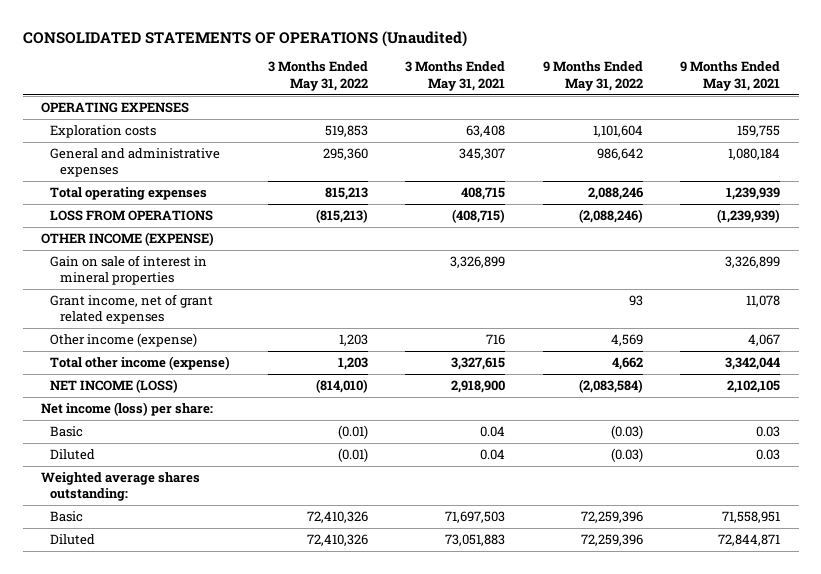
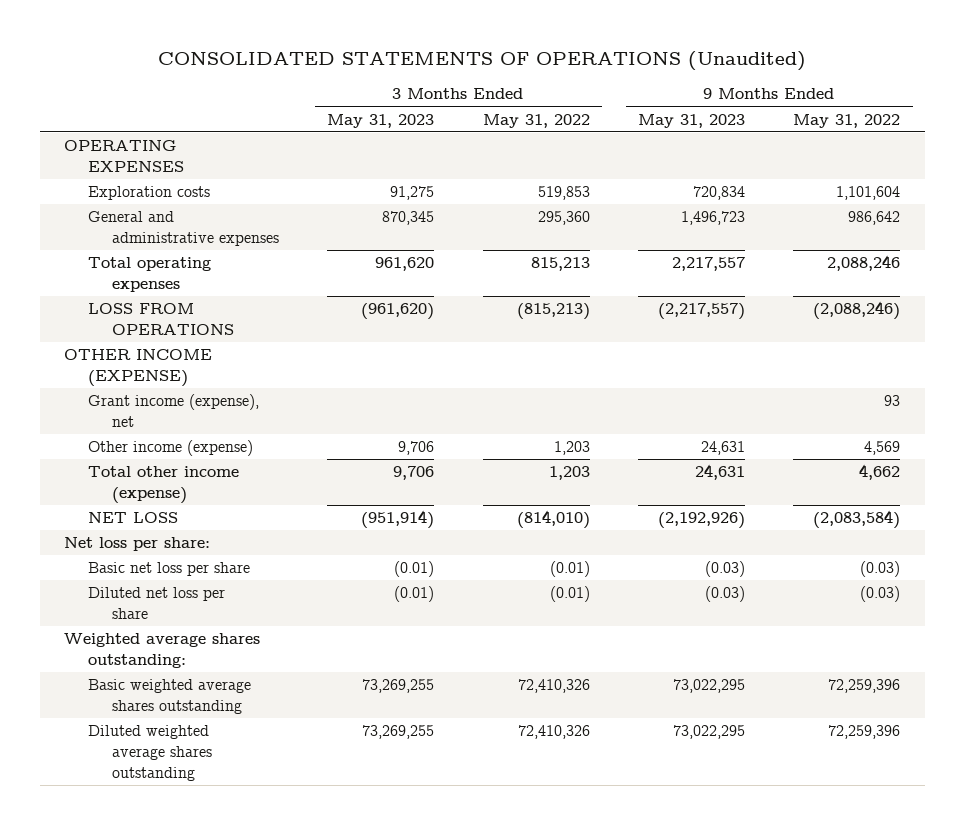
[405,61,506,91] 3 Months Ended May 31, 2021 -> none
[680,61,781,91] 9 Months Ended May 31, 2021 -> none
none -> [327,113,435,128] May 31, 2023
none -> [637,113,745,128] May 31, 2023
[50,254,208,286] Gain on sale of interest in mineral properties -> none
[50,293,214,325] Grant income, net of grant related expenses -> [87,394,259,428] Grant income (expense), net
[50,378,179,393] NET INCOME (LOSS) -> [87,512,178,524] NET LOSS
[41,401,214,416] Net income (loss) per share: -> [64,537,211,552] Net loss per share:
[50,425,84,437] Basic -> [87,562,250,577] Basic net loss per share
[50,448,96,460] Diluted -> [87,587,225,620] Diluted net loss per share
[50,510,84,522] Basic -> [87,679,251,715] Basic weighted average shares outstanding
[50,533,96,545] Diluted -> [87,725,212,782] Diluted weighted average shares outstanding

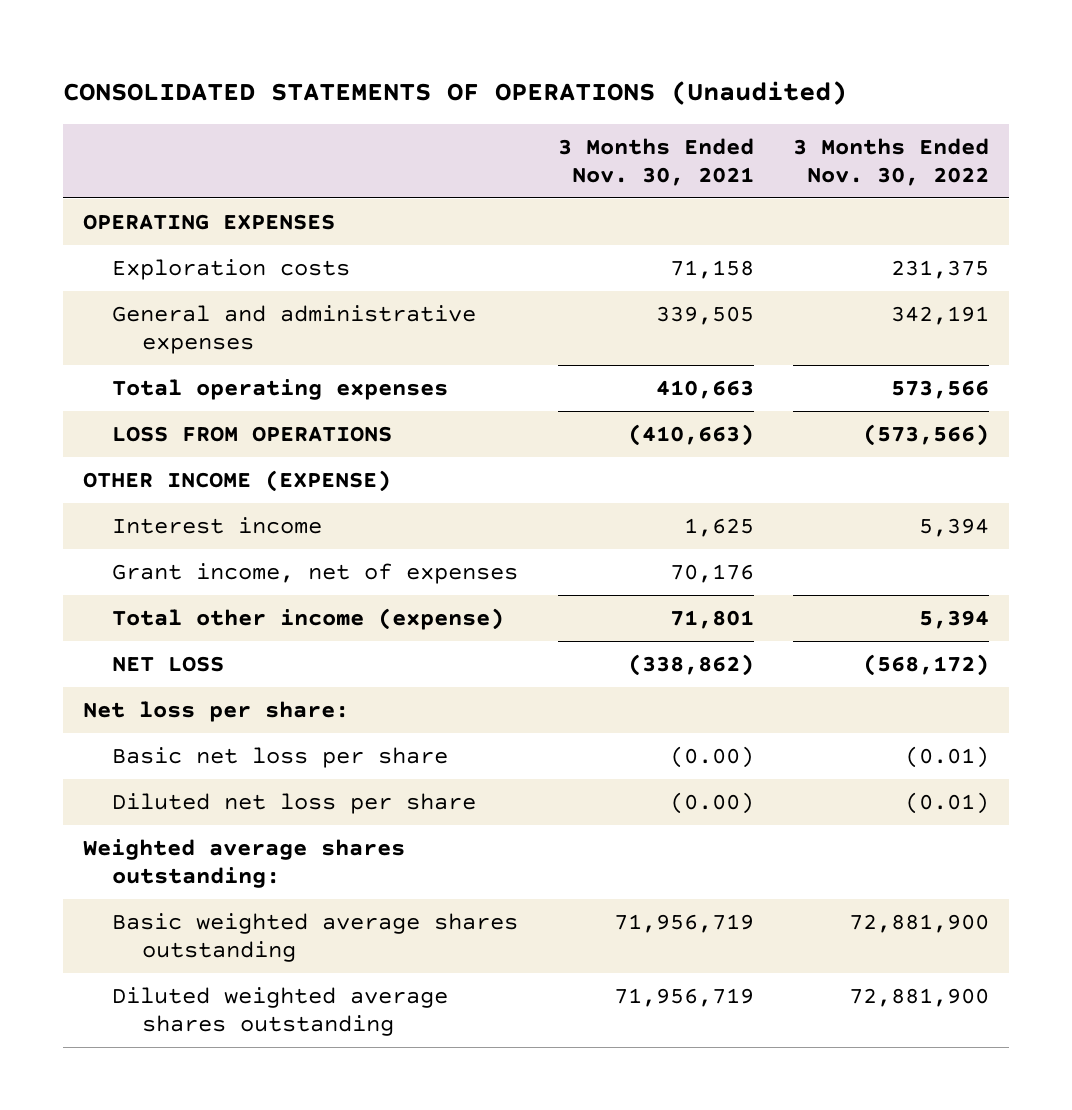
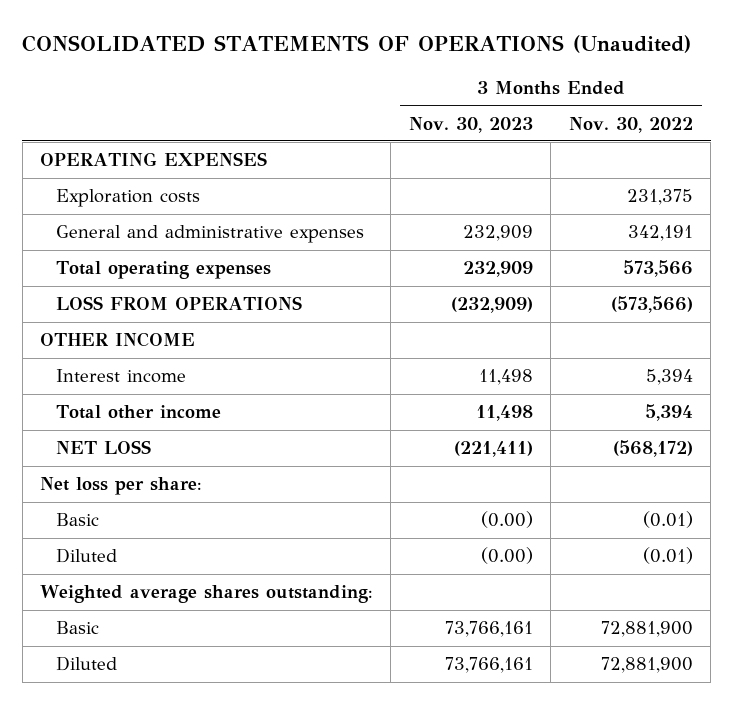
[557,137,754,186] 3 Months Ended Nov. 30, 2021 -> none
none -> [408,116,533,133] Nov. 30, 2023
[82,469,391,492] OTHER INCOME (EXPENSE) -> [40,332,196,348] OTHER INCOME
[112,562,519,584] Grant income, net of expenses -> none
[112,607,505,630] Total other income (expense) -> [56,405,222,420] Total other income
[112,746,449,768] Basic net loss per share -> [56,513,100,527] Basic
[112,792,477,814] Diluted net loss per share -> [56,548,118,564] Diluted
[112,912,519,962] Basic weighted average shares outstanding -> [56,621,100,635] Basic
[112,986,449,1036] Diluted weighted average shares outstanding -> [56,656,118,672] Diluted

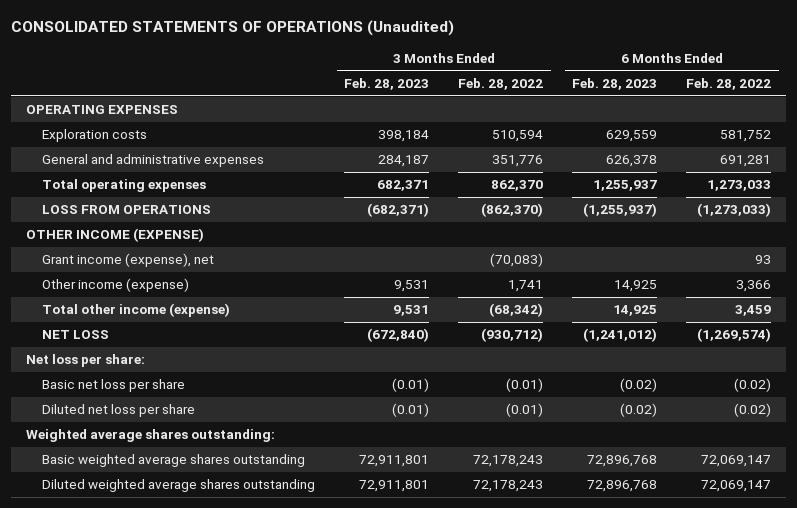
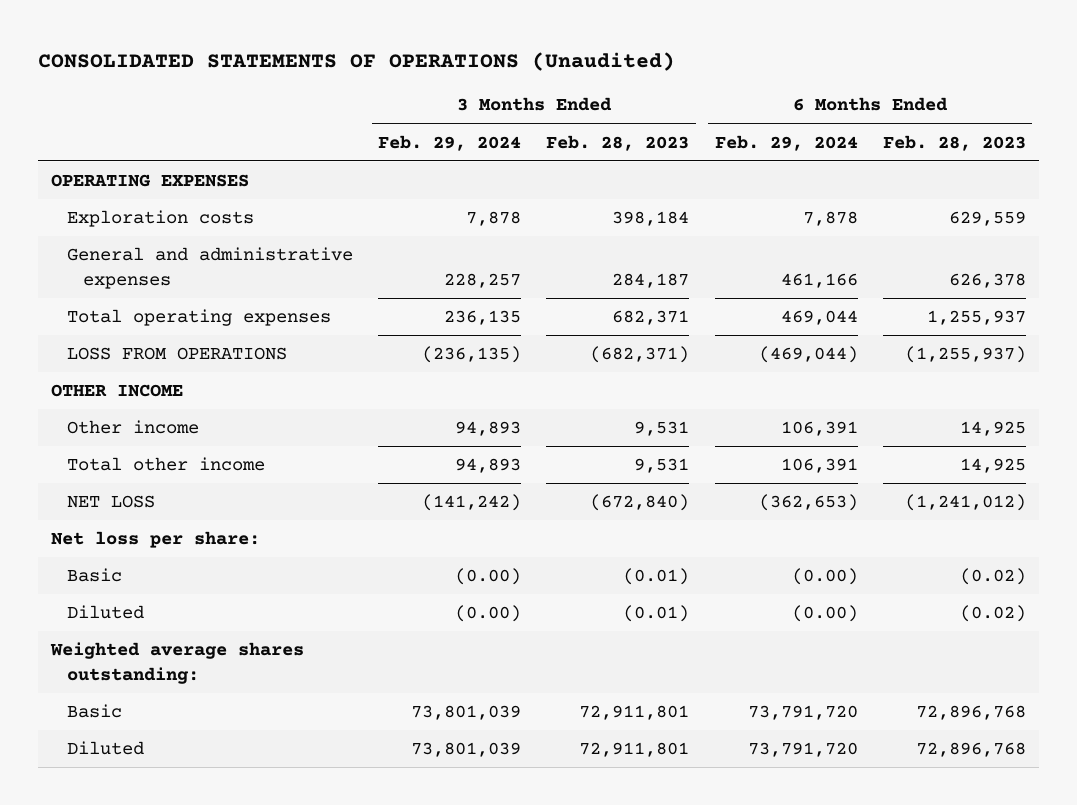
[458,78,544,91] Feb. 28, 2022 -> none
[686,78,772,91] Feb. 28, 2022 -> none
none -> [377,134,521,151] Feb. 29, 2024
none -> [714,134,858,151] Feb. 29, 2024
[42,253,215,268] Grant income (expense), net -> none
[25,228,204,243] OTHER INCOME (EXPENSE) -> [50,384,183,398] OTHER INCOME
[42,278,190,293] Other income (expense) -> [66,420,199,435] Other income
[42,303,231,318] Total other income (expense) -> [66,457,265,472] Total other income
[42,379,186,393] Basic net loss per share -> [66,568,122,583] Basic
[42,404,196,418] Diluted net loss per share -> [66,605,144,620] Diluted
[42,454,306,468] Basic weighted average shares outstanding -> [66,704,122,719] Basic
[42,479,316,493] Diluted weighted average shares outstanding -> [66,741,144,756] Diluted

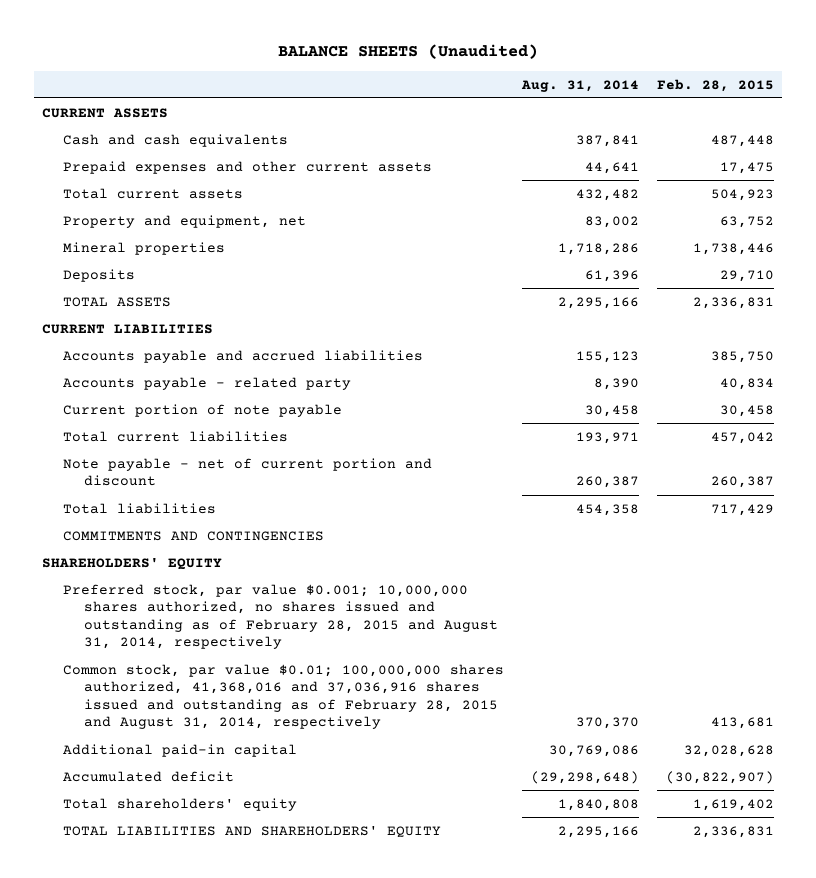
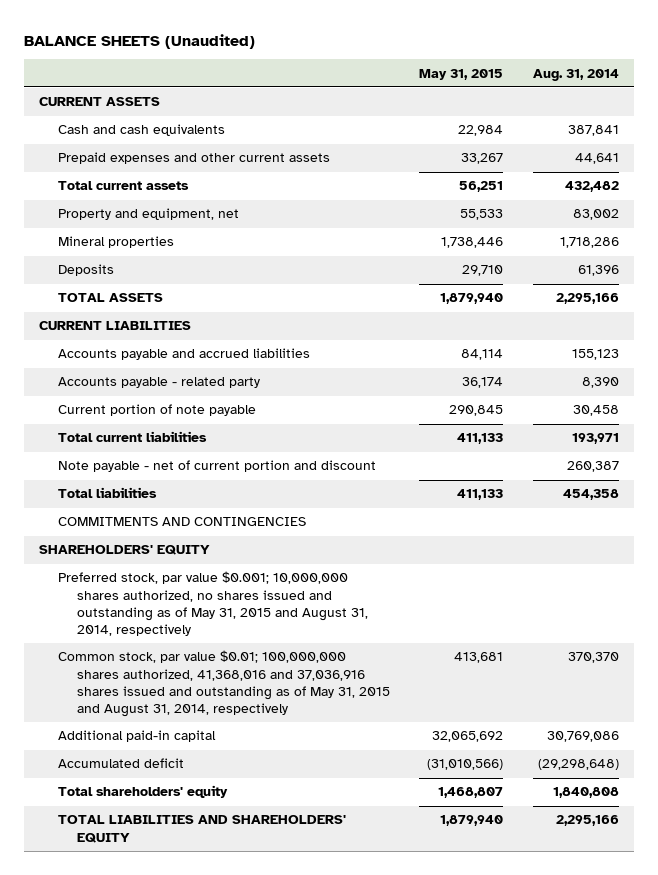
[656,78,774,92] Feb. 28, 2015 -> none
none -> [419,68,504,80] May 31, 2015
[63,583,499,650] Preferred stock, par value $0.001; 10,000,000 shares authorized, no shares issued and outstanding as of February 28, 2015 and August 31, 2014, respectively -> [57,571,368,637] Preferred stock, par value $0.001; 10,000,000 shares authorized, no shares issued and outstanding as of May 31, 2015 and August 31, 2014, respectively
[63,663,505,730] Common stock, par value $0.01; 100,000,000 shares authorized, 41,368,016 and 37,036,916 shares issued and outstanding as of February 28, 2015 and August 31, 2014, respectively -> [57,650,390,718] Common stock, par value $0.01; 100,000,000 shares authorized, 41,368,016 and 37,036,916 shares issued and outstanding as of May 31, 2015 and August 31, 2014, respectively

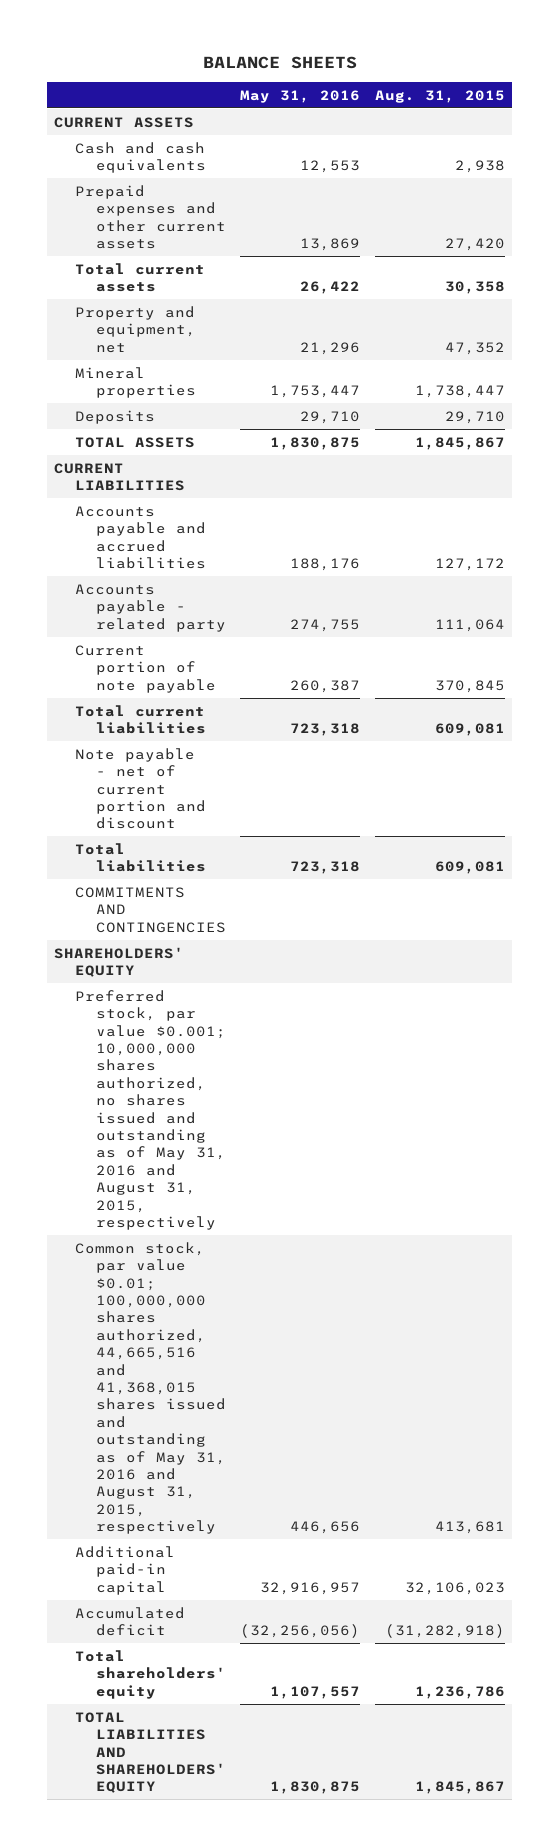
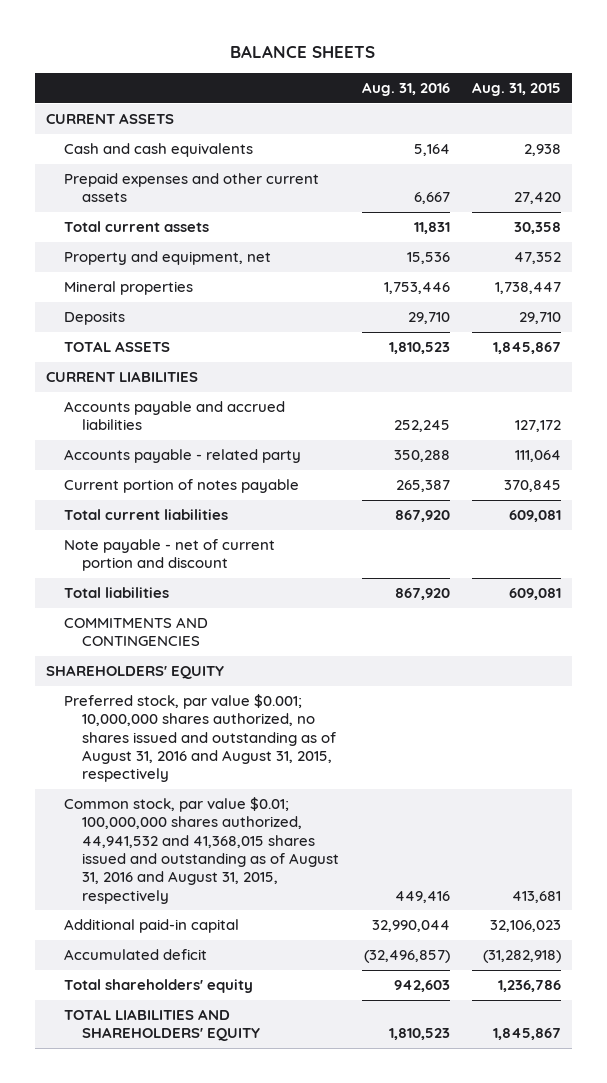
[240,89,361,103] May 31, 2016 -> none
none -> [361,82,450,97] Aug. 31, 2016
[74,644,216,693] Current portion of note payable -> [64,479,300,494] Current portion of notes payable
[74,989,226,1231] Preferred stock, par value $0.001; 10,000,000 shares authorized, no shares issued and outstanding as of May 31, 2016 and August 31, 2015, respectively -> [64,694,337,783] Preferred stock, par value $0.001; 10,000,000 shares authorized, no shares issued and outstanding as of August 31, 2016 and August 31, 2015, respectively
[74,1241,226,1535] Common stock, par value $0.01; 100,000,000 shares authorized, 44,665,516 and 41,368,015 shares issued and outstanding as of May 31, 2016 and August 31, 2015, respectively -> [64,797,340,904] Common stock, par value $0.01; 100,000,000 shares authorized, 44,941,532 and 41,368,015 shares issued and outstanding as of August 31, 2016 and August 31, 2015, respectively

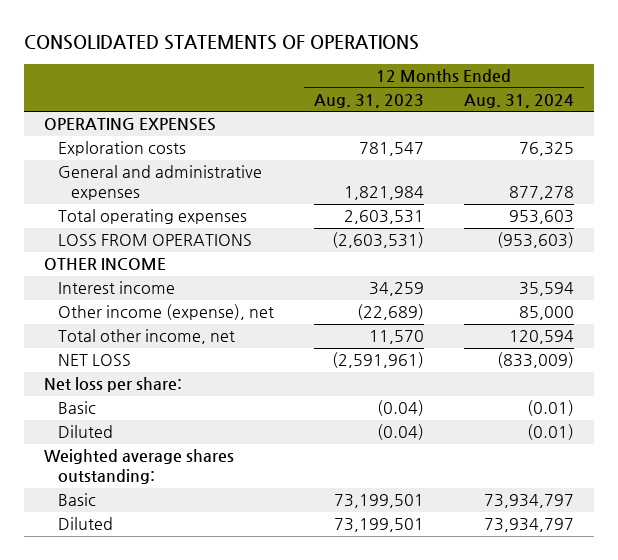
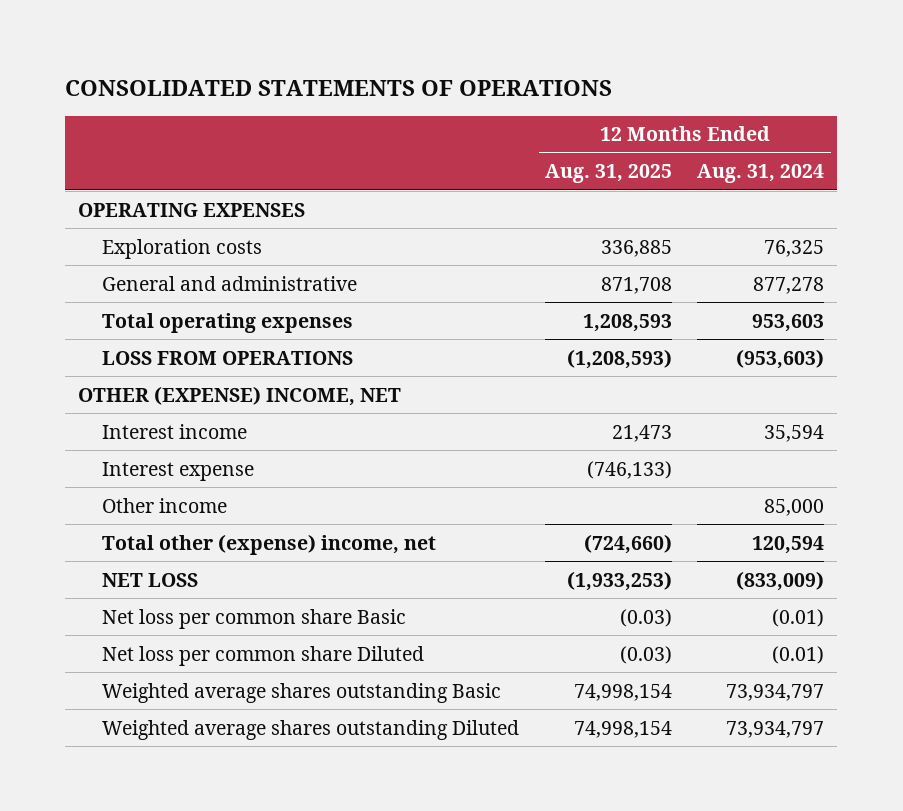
[313,93,424,108] Aug. 31, 2023 -> none
none -> [544,164,672,184] Aug. 31, 2025
[57,165,262,201] General and administrative expenses -> [102,275,358,291] General and administrative
[44,258,167,271] OTHER INCOME -> [78,385,402,406] OTHER (EXPENSE) INCOME, NET
none -> [102,461,255,481] Interest expense
[57,304,274,321] Other income (expense), net -> [102,497,228,513] Other income
[57,329,235,345] Total other income, net -> [102,533,437,555] Total other (expense) income, net
[44,377,183,393] Net loss per share: -> none
[44,449,235,485] Weighted average shares outstanding: -> none
[57,401,96,415] Basic -> [102,608,407,629] Net loss per common share Basic
[57,425,113,439] Diluted -> [102,645,425,666] Net loss per common share Diluted
[57,493,96,507] Basic -> [102,682,502,703] Weighted average shares outstanding Basic
[57,517,113,531] Diluted -> [102,719,520,740] Weighted average shares outstanding Diluted

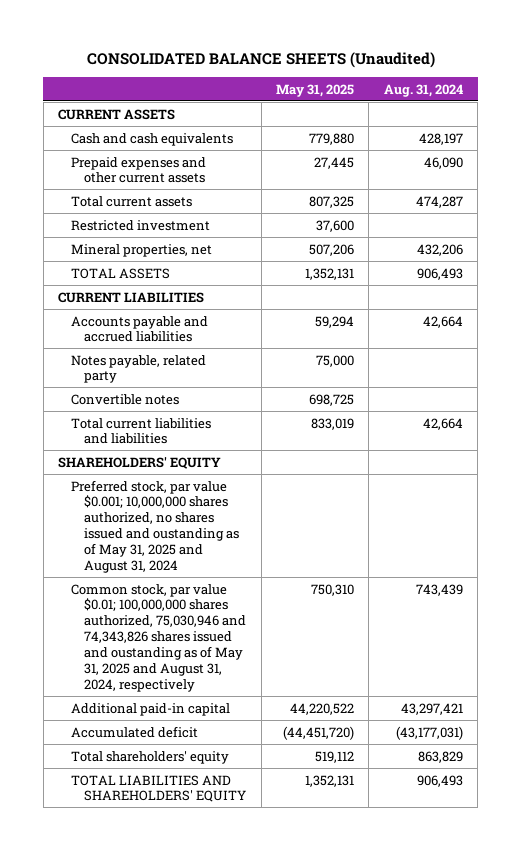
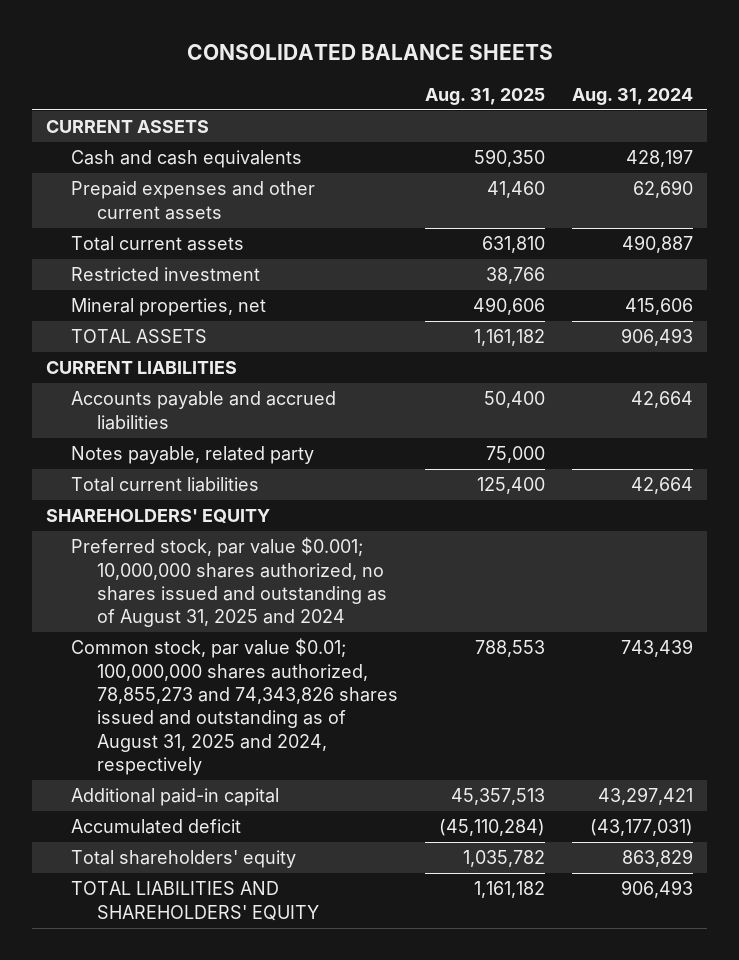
[86,51,435,68] CONSOLIDATED BALANCE SHEETS (Unaudited) -> [186,44,553,61] CONSOLIDATED BALANCE SHEETS
[276,83,355,97] May 31, 2025 -> none
none -> [425,87,546,105] Aug. 31, 2025
[423,156,463,169] 46,090 -> [633,180,694,199] 62,690
[415,195,463,208] 474,287 -> [622,235,694,254] 490,887
[416,243,463,256] 432,206 -> [625,298,694,316] 415,606
[71,393,180,405] Convertible notes -> none
[71,417,212,445] Total current liabilities and liabilities -> [71,477,260,493] Total current liabilities
[71,479,240,573] Preferred stock, par value $0.001; 10,000,000 shares authorized, no shares issued and oustanding as of May 31, 2025 and August 31, 2024 -> [71,537,388,628] Preferred stock, par value $0.001; 10,000,000 shares authorized, no shares issued and outstanding as of August 31, 2025 and 2024
[71,583,247,692] Common stock, par value $0.01; 100,000,000 shares authorized, 75,030,946 and 74,343,826 shares issued and oustanding as of May 31, 2025 and August 31, 2024, respectively -> [71,638,399,775] Common stock, par value $0.01; 100,000,000 shares authorized, 78,855,273 and 74,343,826 shares issued and outstanding as of August 31, 2025 and 2024, respectively

